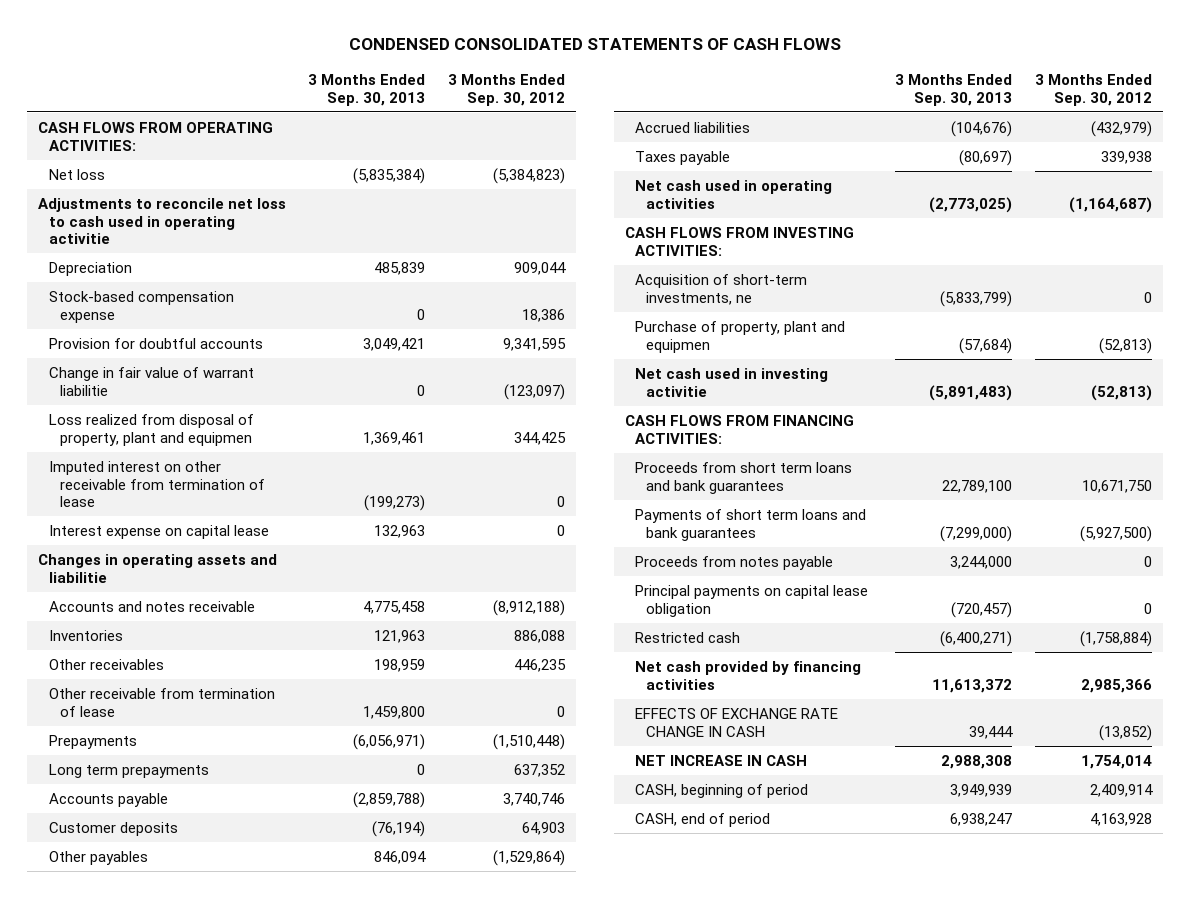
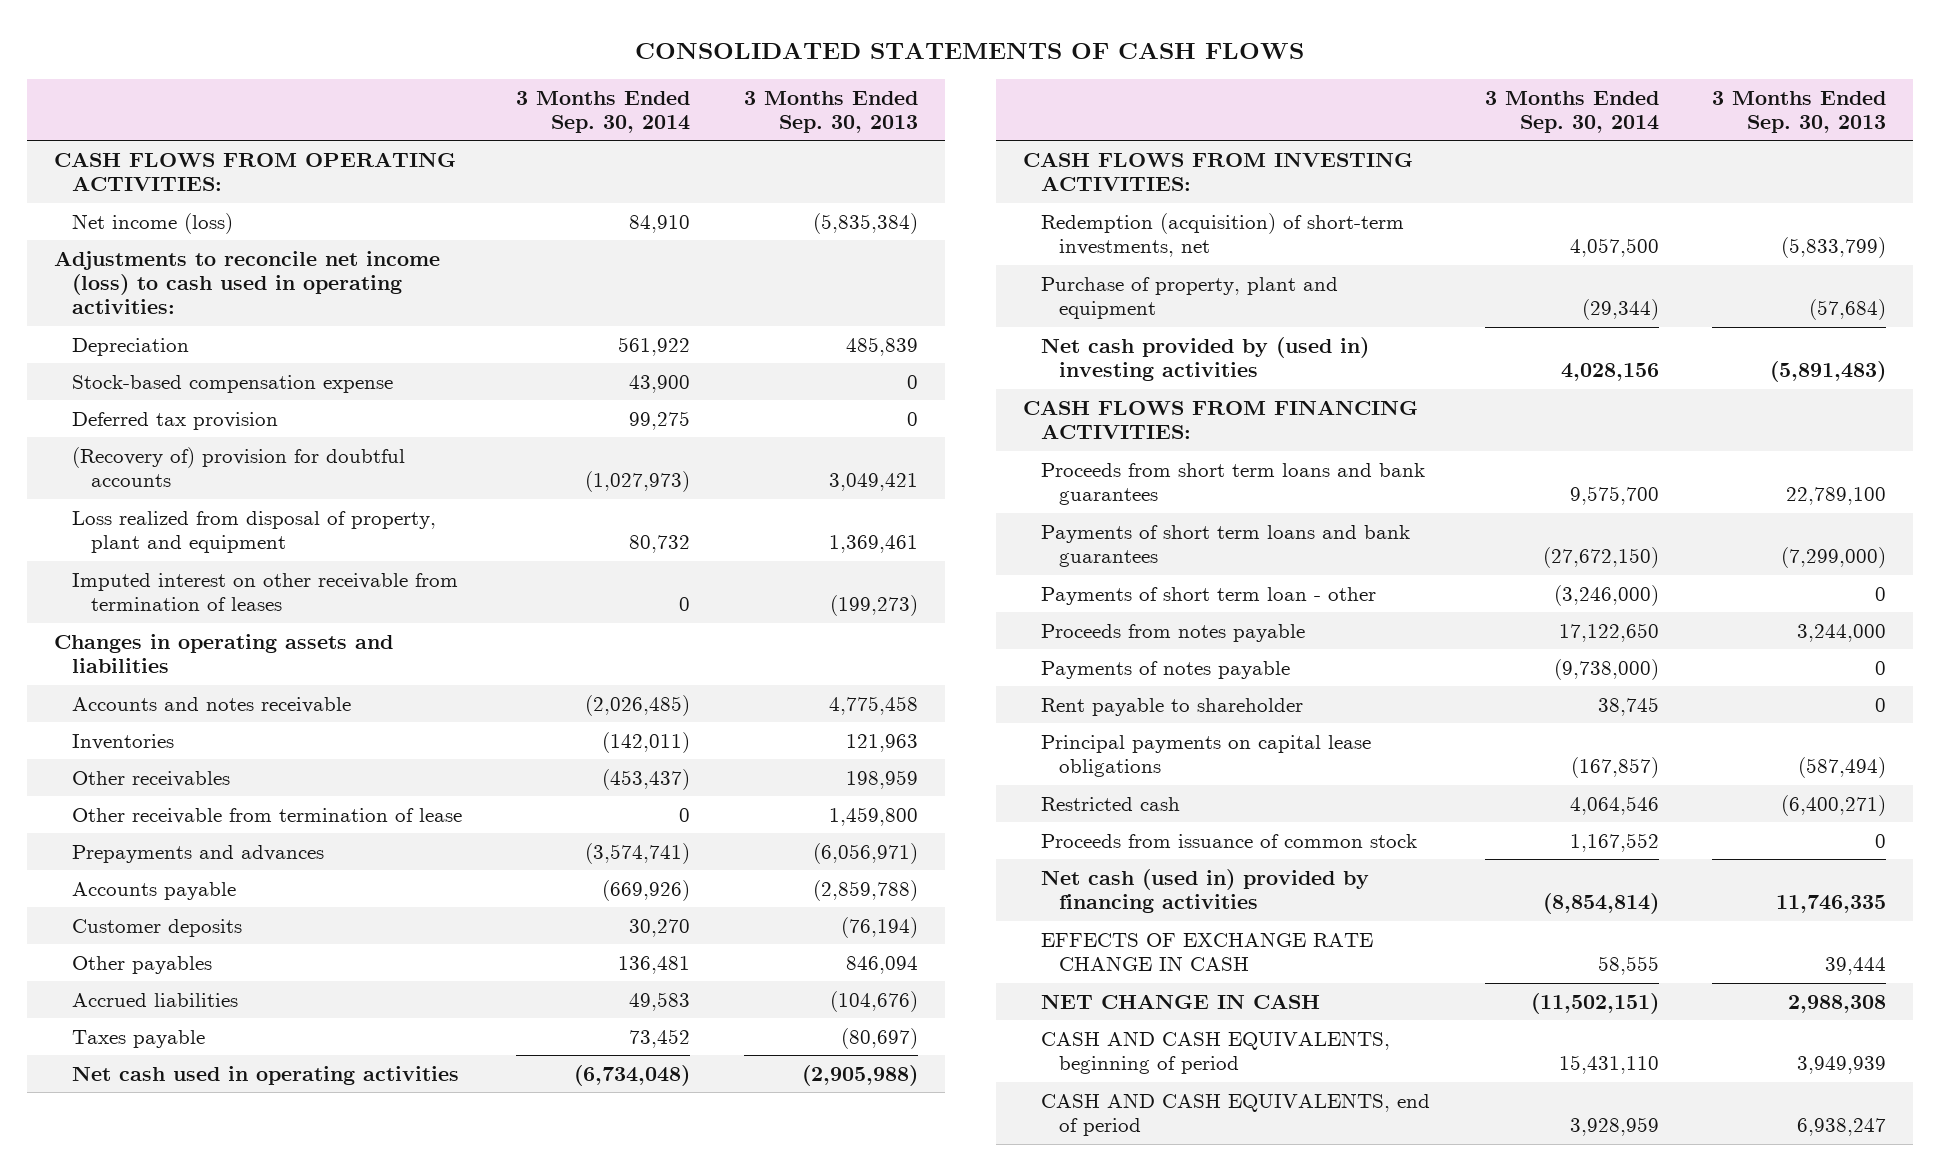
[348,38,841,51] CONDENSED CONSOLIDATED STATEMENTS OF CASH FLOWS -> [635,41,1305,59] CONSOLIDATED STATEMENTS OF CASH FLOWS
[447,73,565,106] 3 Months Ended Sep. 30, 2012 -> none
none -> [516,90,691,133] 3 Months Ended Sep. 30, 2014
[48,168,105,180] Net loss -> [72,212,234,234] Net income (loss)
[38,197,287,245] Adjustments to reconcile net loss to cash used in operating activitie -> [54,250,441,315] Adjustments to reconcile net income (loss) to cash used in operating activities:
[48,366,254,396] Change in fair value of warrant liabilitie -> none
[48,524,269,539] Interest expense on capital lease -> none
none -> [72,411,279,430] Deferred tax provision
[48,337,263,349] Provision for doubtful accounts -> [72,446,406,487] (Recovery of) provision for doubtful accounts
[48,413,254,446] Loss realized from disposal of property, plant and equipmen -> [72,510,437,553] Loss realized from disposal of property, plant and equipment
[48,460,265,508] Imputed interest on other receivable from termination of lease -> [72,572,459,611] Imputed interest on other receivable from termination of leases
[38,553,278,583] Changes in operating assets and liabilitie -> [54,633,394,673] Changes in operating assets and liabilities
[48,763,209,778] Long term prepayments -> none
[48,734,137,749] Prepayments -> [72,844,325,863] Prepayments and advances
[929,196,1013,213] (2,773,025) -> [802,1064,919,1086] (2,905,988)
[635,273,808,305] Acquisition of short-term investments, ne -> [1040,212,1404,257] Redemption (acquisition) of short-term investments, net
[635,320,846,353] Purchase of property, plant and equipmen -> [1040,276,1338,319] Purchase of property, plant and equipment
[635,367,829,397] Net cash used in investing activitie -> [1040,336,1369,381] Net cash provided by (used in) investing activities
none -> [1040,586,1376,605] Payments of short term loan - other
none -> [1040,660,1290,679] Payments of notes payable
none -> [1040,697,1303,716] Rent payable to shareholder
[635,584,869,617] Principal payments on capital lease obligation -> [1040,734,1371,777] Principal payments on capital lease obligations
[951,601,1013,618] (720,457) -> [1798,756,1887,778] (587,494)
none -> [1040,833,1417,848] Proceeds from issuance of common stock
[635,660,862,690] Net cash provided by financing activities -> [1040,868,1369,913] Net cash (used in) provided by financing activities
[932,678,1013,693] 11,613,372 -> [1776,894,1887,913] 11,746,335
[635,754,808,766] NET INCREASE IN CASH -> [1040,993,1320,1009] NET CHANGE IN CASH
[635,783,809,798] CASH, beginning of period -> [1040,1030,1390,1074] CASH AND CASH EQUIVALENTS, beginning of period
[635,812,771,827] CASH, end of period -> [1040,1092,1430,1136] CASH AND CASH EQUIVALENTS, end of period

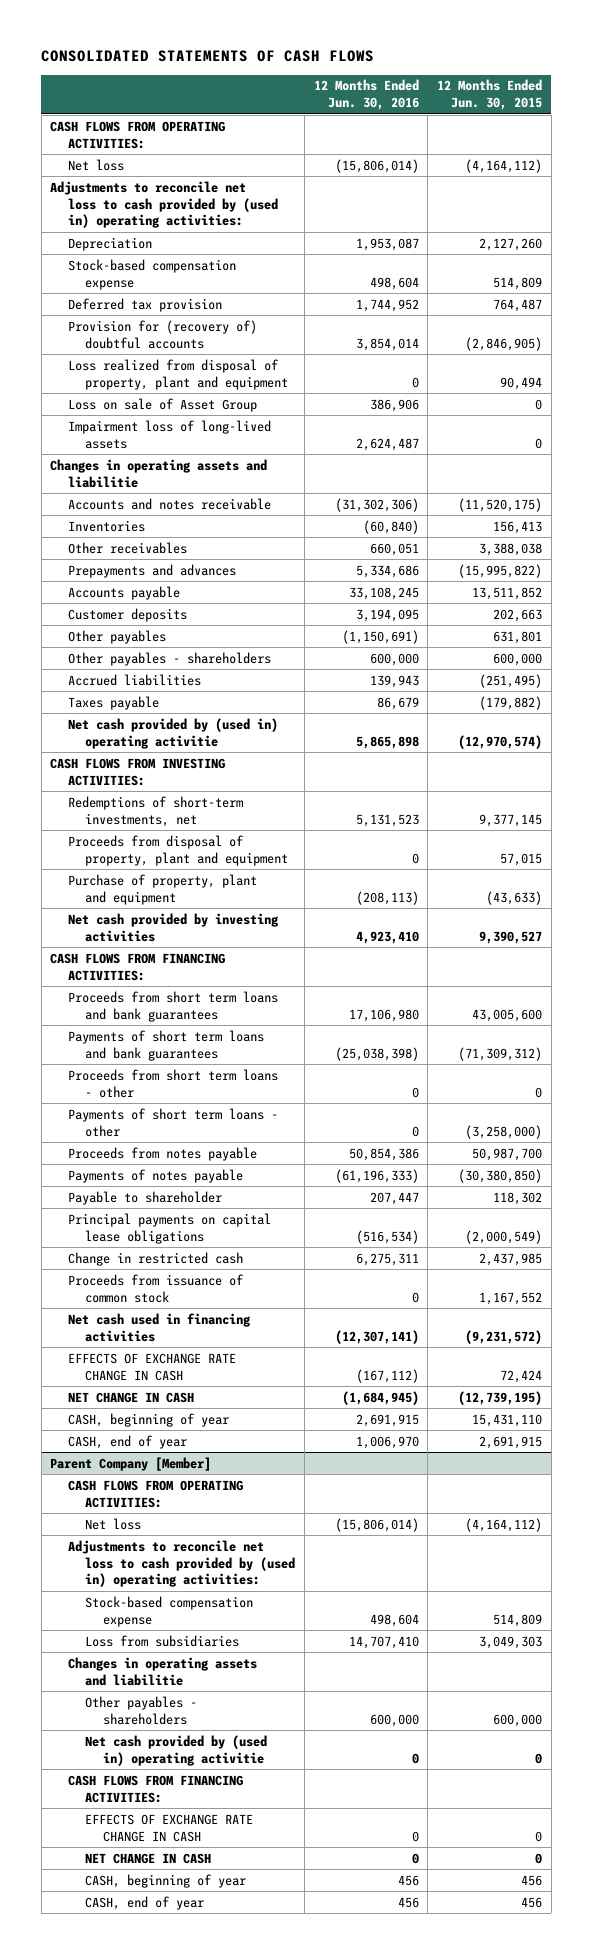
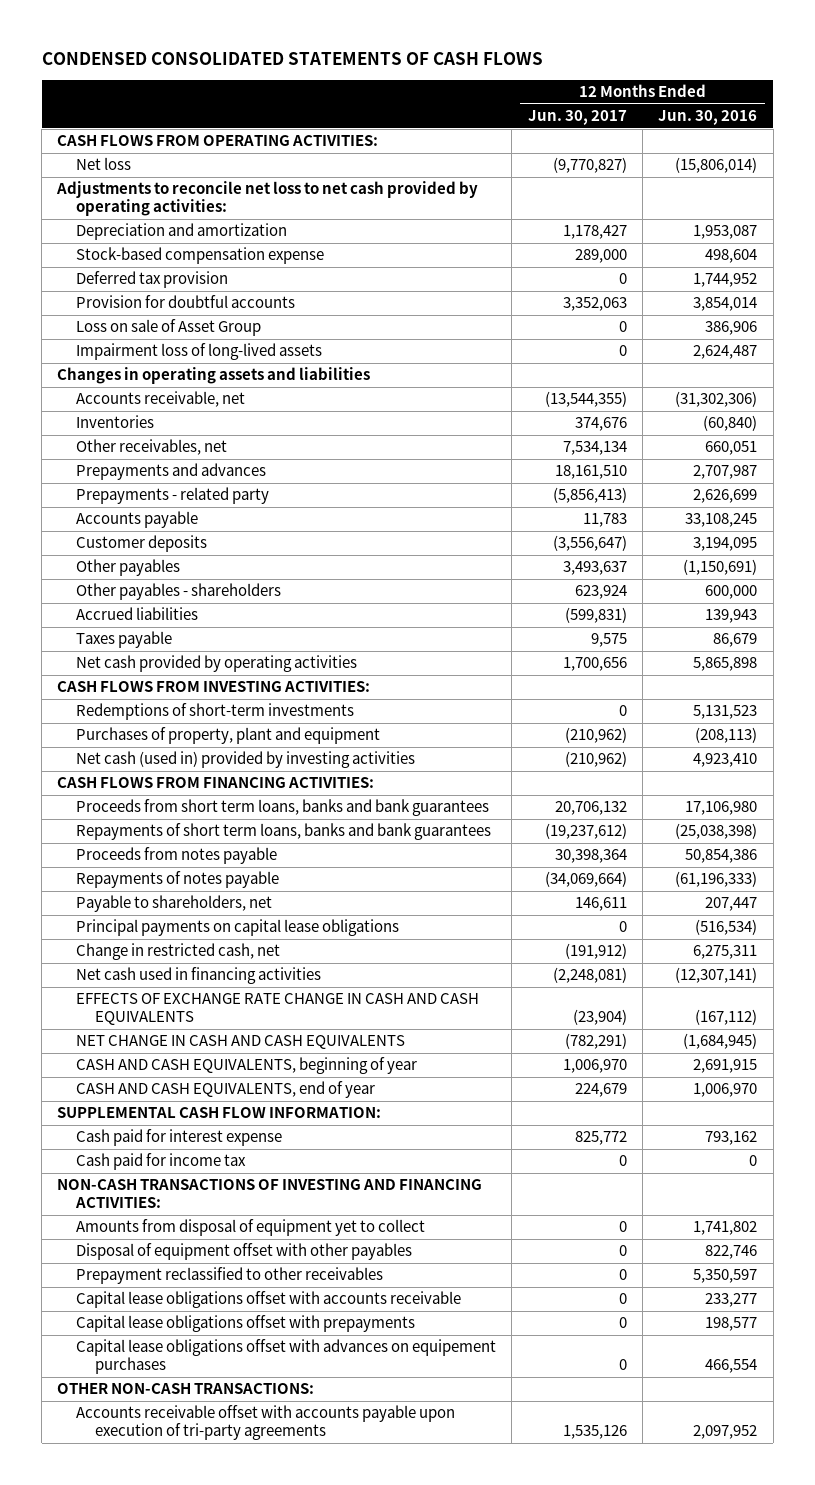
[41,50,375,63] CONSOLIDATED STATEMENTS OF CASH FLOWS -> [41,51,543,65] CONDENSED CONSOLIDATED STATEMENTS OF CASH FLOWS
[437,79,543,111] 12 Months Ended Jun. 30, 2015 -> none
none -> [527,110,627,126] Jun. 30, 2017
[50,180,278,229] Adjustments to reconcile net loss to cash provided by (used in) operating activities: -> [56,181,479,217] Adjustments to reconcile net loss to net cash provided by operating activities:
[67,236,152,251] Depreciation -> [75,223,287,241] Depreciation and amortization
[67,358,289,390] Loss realized from disposal of property, plant and equipment -> none
[67,319,257,349] Provision for (recovery of) doubtful accounts -> [75,295,295,309] Provision for doubtful accounts
[50,458,268,488] Changes in operating assets and liabilitie -> [57,367,371,385] Changes in operating assets and liabilities
[67,497,271,510] Accounts and notes receivable -> [75,391,245,408] Accounts receivable, net
[67,541,187,554] Other receivables -> [75,439,227,456] Other receivables, net
[355,564,419,578] 5,334,686 -> [693,465,758,480] 2,707,987
none -> [75,487,269,505] Prepayments - related party
[67,717,278,749] Net cash provided by (used in) operating activitie -> [75,655,357,673] Net cash provided by operating activities
[67,834,289,866] Proceeds from disposal of property, plant and equipment -> none
[67,795,243,827] Redemptions of short-term investments, net -> [75,703,354,721] Redemptions of short-term investments
[67,873,257,905] Purchase of property, plant and equipment -> [75,727,380,745] Purchases of property, plant and equipment
[67,912,279,942] Net cash provided by investing activities -> [75,751,415,769] Net cash (used in) provided by investing activities
[67,1068,278,1098] Proceeds from short term loans - other -> none
[67,1107,278,1137] Payments of short term loans - other -> none
[67,990,278,1022] Proceeds from short term loans and bank guarantees -> [75,799,489,817] Proceeds from short term loans, banks and bank guarantees
[67,1029,264,1061] Payments of short term loans and bank guarantees -> [75,823,491,841] Repayments of short term loans, banks and bank guarantees
[67,1168,243,1183] Payments of notes payable -> [75,871,279,889] Repayments of notes payable
[67,1190,222,1205] Payable to shareholder -> [75,895,272,913] Payable to shareholders, net
[67,1273,244,1303] Proceeds from issuance of common stock -> none
[67,1251,243,1266] Change in restricted cash -> [75,943,280,961] Change in restricted cash, net
[50,1456,212,1471] Parent Company [Member] -> none
[67,1479,243,1508] CASH FLOWS FROM OPERATING ACTIVITIES: -> none
[85,1517,142,1530] Net loss -> none
[67,1539,296,1588] Adjustments to reconcile net loss to cash provided by (used in) operating activities: -> none
[85,1595,254,1627] Stock-based compensation expense -> none
[85,1634,240,1647] Loss from subsidiaries -> none
[67,1656,257,1686] Changes in operating assets and liabilitie -> none
[85,1695,198,1725] Other payables - shareholders -> none
[85,1734,268,1766] Net cash provided by (used in) operating activitie -> none
[67,1774,243,1803] CASH FLOWS FROM FINANCING ACTIVITIES: -> none
[85,1813,254,1842] EFFECTS OF EXCHANGE RATE CHANGE IN CASH -> none
[85,1852,212,1864] NET CHANGE IN CASH -> none
[85,1873,247,1888] CASH, beginning of year -> none
[85,1895,205,1910] CASH, end of year -> none
[67,1352,236,1381] EFFECTS OF EXCHANGE RATE CHANGE IN CASH -> [75,993,479,1026] EFFECTS OF EXCHANGE RATE CHANGE IN CASH AND CASH EQUIVALENTS
[67,1391,194,1403] NET CHANGE IN CASH -> [75,1035,405,1050] NET CHANGE IN CASH AND CASH EQUIVALENTS
[67,1412,229,1427] CASH, beginning of year -> [75,1057,417,1075] CASH AND CASH EQUIVALENTS, beginning of year
[67,1434,187,1449] CASH, end of year -> [75,1081,375,1099] CASH AND CASH EQUIVALENTS, end of year
none -> [57,1107,382,1119] SUPPLEMENTAL CASH FLOW INFORMATION:
none -> [75,1129,282,1147] Cash paid for interest expense
none -> [75,1153,246,1171] Cash paid for income tax
none -> [57,1179,483,1209] NON-CASH TRANSACTIONS OF INVESTING AND FINANCING ACTIVITIES:
none -> [75,1219,425,1237] Amounts from disposal of equipment yet to collect
none -> [75,1243,412,1261] Disposal of equipment offset with other payables
none -> [75,1267,383,1285] Prepayment reclassified to other receivables
none -> [75,1291,461,1309] Capital lease obligations offset with accounts receivable
none -> [75,1315,415,1333] Capital lease obligations offset with prepayments
none -> [75,1339,496,1375] Capital lease obligations offset with advances on equipement purchases
none -> [57,1383,315,1395] OTHER NON-CASH TRANSACTIONS:
none -> [75,1405,455,1441] Accounts receivable offset with accounts payable upon execution of tri-party agreements

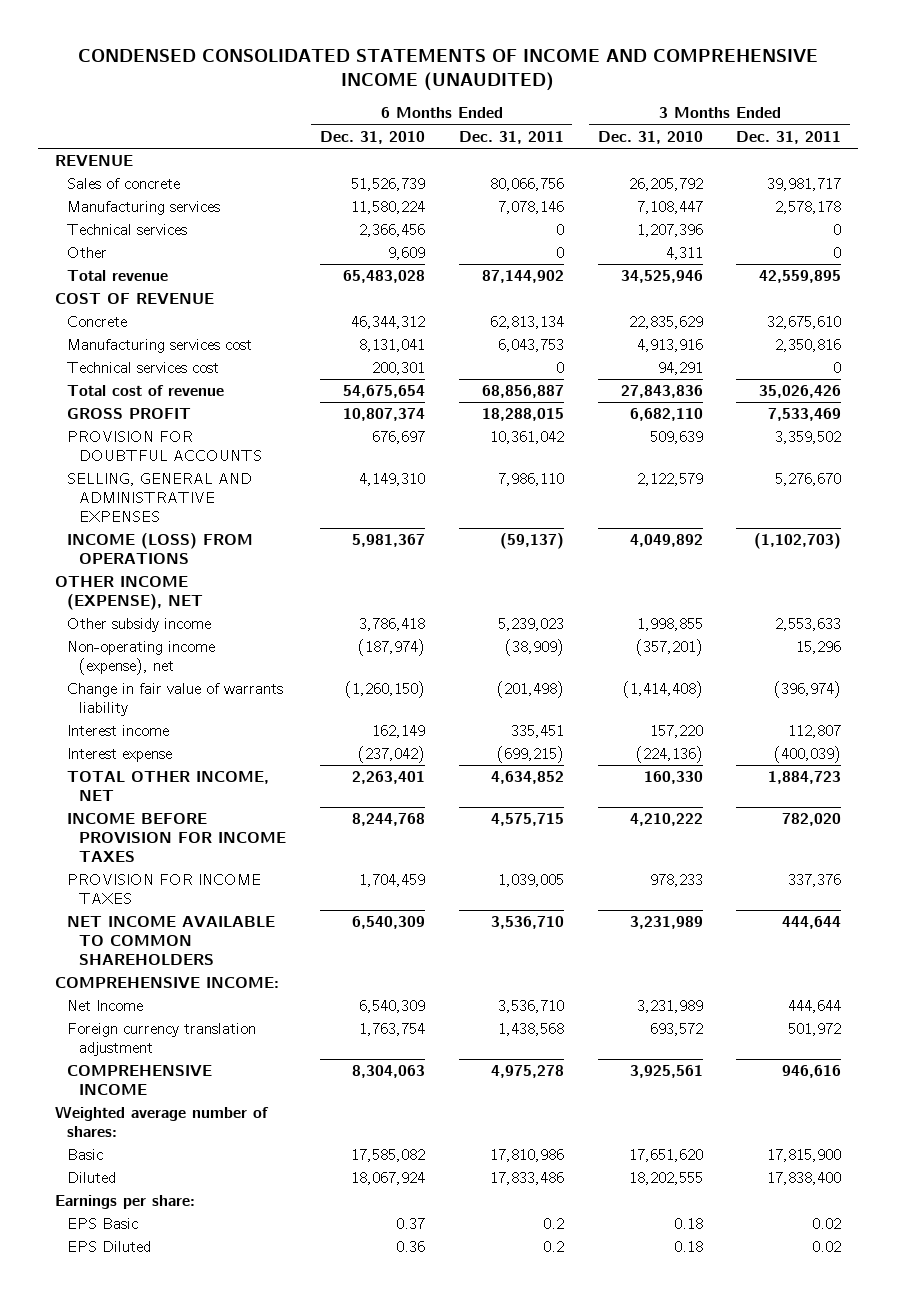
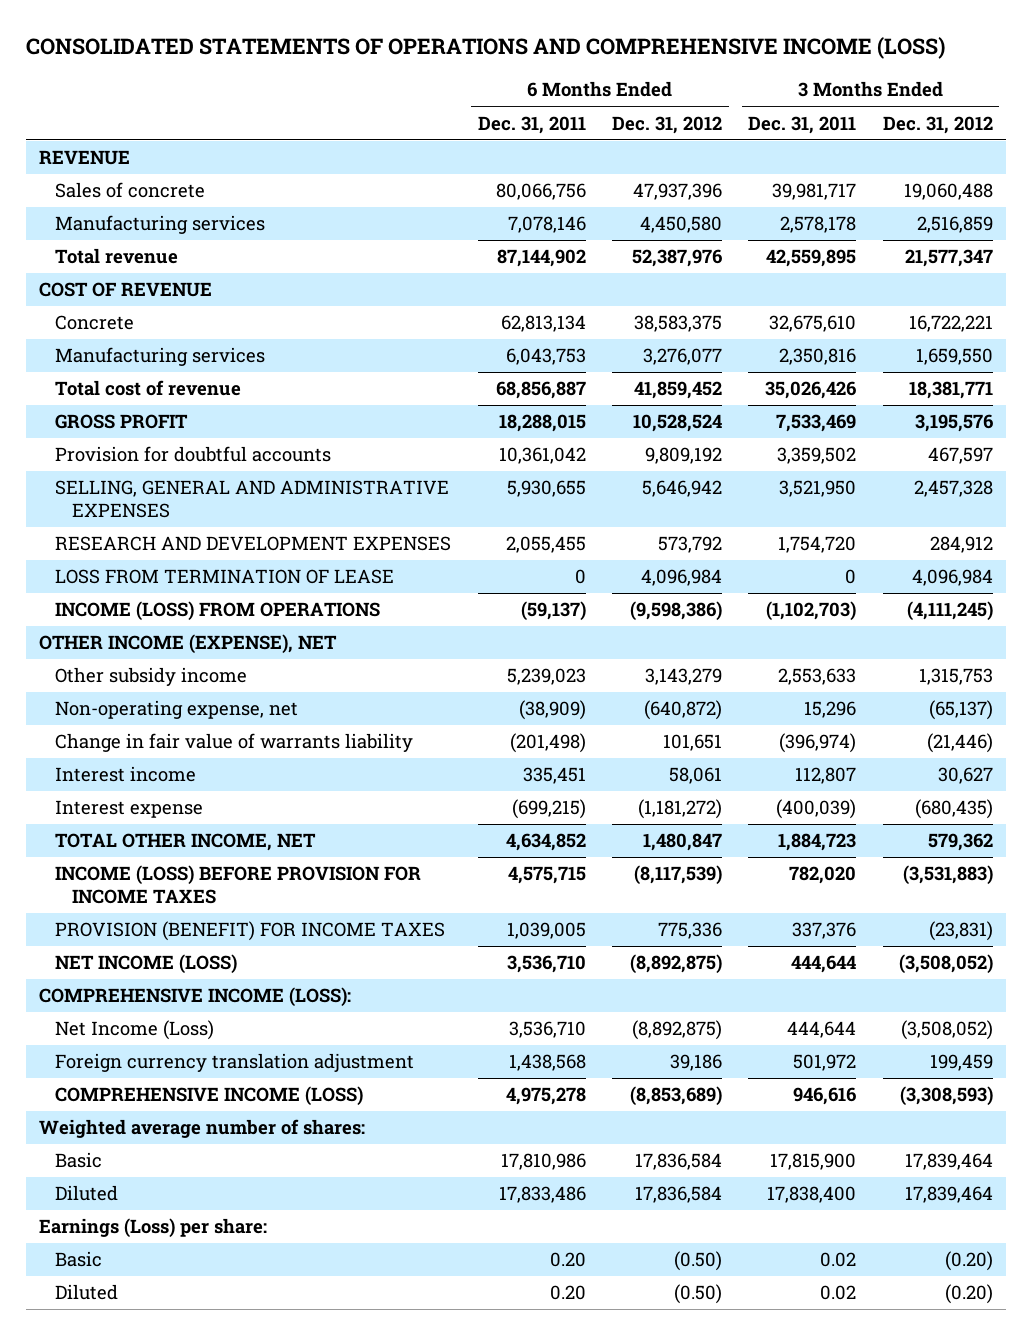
[78,49,819,91] CONDENSED CONSOLIDATED STATEMENTS OF INCOME AND COMPREHENSIVE INCOME (UNAUDITED) -> [25,37,945,60] CONSOLIDATED STATEMENTS OF OPERATIONS AND COMPREHENSIVE INCOME (LOSS)
[319,130,425,144] Dec. 31, 2010 -> none
[597,130,703,144] Dec. 31, 2010 -> none
none -> [612,115,723,134] Dec. 31, 2012
none -> [882,115,993,134] Dec. 31, 2012
[66,223,187,235] Technical services -> none
[66,246,107,258] Other -> none
[66,361,219,373] Technical services cost -> none
[66,338,252,353] Manufacturing services cost -> [55,347,266,367] Manufacturing services
[66,430,262,462] PROVISION FOR DOUBTFUL ACCOUNTS -> [55,446,332,463] Provision for doubtful accounts
[497,472,564,486] 7,986,110 -> [506,480,586,498] 5,930,655
[775,472,842,486] 5,276,670 -> [779,480,857,498] 3,521,950
none -> [55,536,452,552] RESEARCH AND DEVELOPMENT EXPENSES
none -> [55,569,395,585] LOSS FROM TERMINATION OF LEASE
[66,640,215,676] Non-operating income (expense), net -> [55,700,299,720] Non-operating expense, net
[66,812,286,863] INCOME BEFORE PROVISION FOR INCOME TAXES -> [55,865,422,904] INCOME (LOSS) BEFORE PROVISION FOR INCOME TAXES
[66,873,261,905] PROVISION FOR INCOME TAXES -> [55,921,446,942] PROVISION (BENEFIT) FOR INCOME TAXES
[66,915,275,966] NET INCOME AVAILABLE TO COMMON SHAREHOLDERS -> [55,954,238,975] NET INCOME (LOSS)
[55,976,280,988] COMPREHENSIVE INCOME: -> [38,987,351,1008] COMPREHENSIVE INCOME (LOSS):
[66,999,143,1011] Net Income -> [55,1020,215,1041] Net Income (Loss)
[66,1064,212,1096] COMPREHENSIVE INCOME -> [55,1086,364,1107] COMPREHENSIVE INCOME (LOSS)
[55,1194,196,1209] Earnings per share: -> [38,1218,267,1239] Earnings (Loss) per share:
[66,1217,138,1229] EPS Basic -> [55,1251,103,1268] Basic
[542,1217,564,1229] 0.2 -> [549,1252,586,1268] 0.20
[66,1240,151,1252] EPS Diluted -> [55,1284,119,1301] Diluted
[542,1240,564,1252] 0.2 -> [549,1285,586,1301] 0.20

